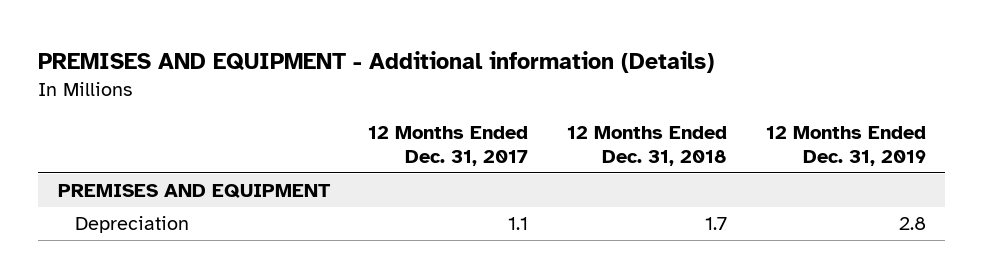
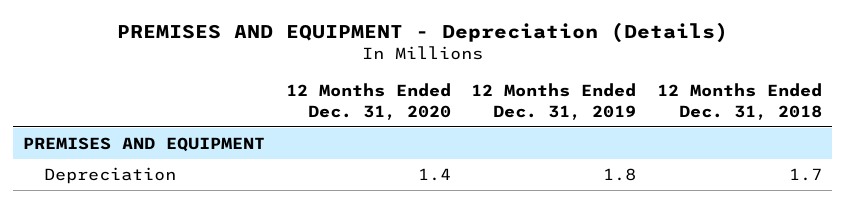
[38,51,715,74] PREMISES AND EQUIPMENT - Additional information (Details) -> [116,21,728,43] PREMISES AND EQUIPMENT - Depreciation (Details)
[368,126,529,167] 12 Months Ended Dec. 31, 2017 -> none
none -> [285,83,451,120] 12 Months Ended Dec. 31, 2020
[898,217,926,231] 2.8 -> [603,168,637,182] 1.8

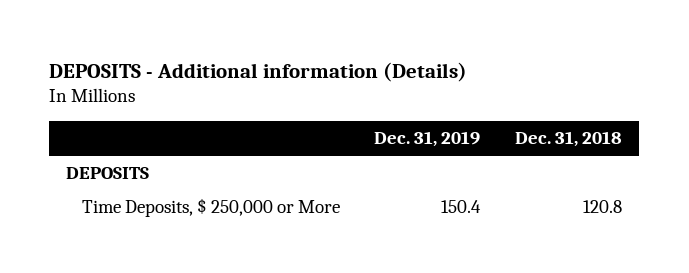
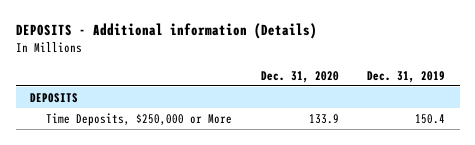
[515,131,623,148] Dec. 31, 2018 -> none
none -> [260,70,339,83] Dec. 31, 2020
[81,198,340,218] Time Deposits, $ 250,000 or More -> [46,112,233,126] Time Deposits, $250,000 or More

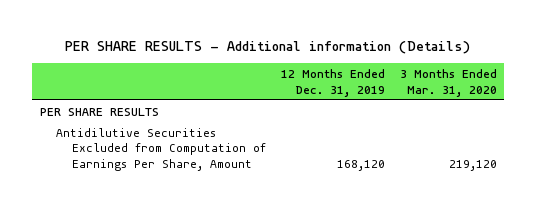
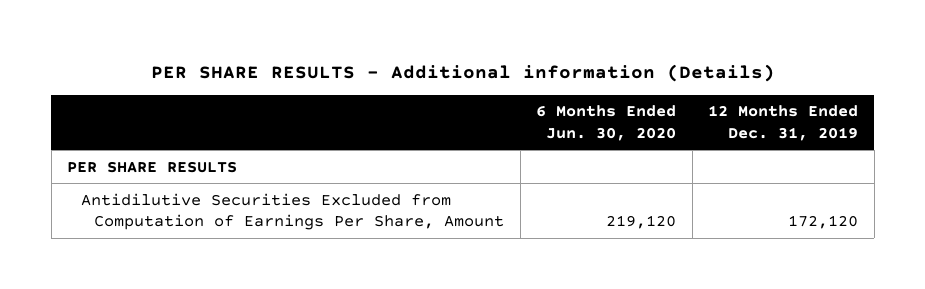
[399,68,497,97] 3 Months Ended Mar. 31, 2020 -> none
none -> [536,105,677,141] 6 Months Ended Jun. 30, 2020
[336,160,385,172] 168,120 -> [788,215,859,230] 172,120

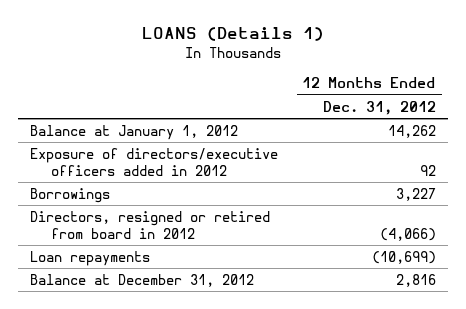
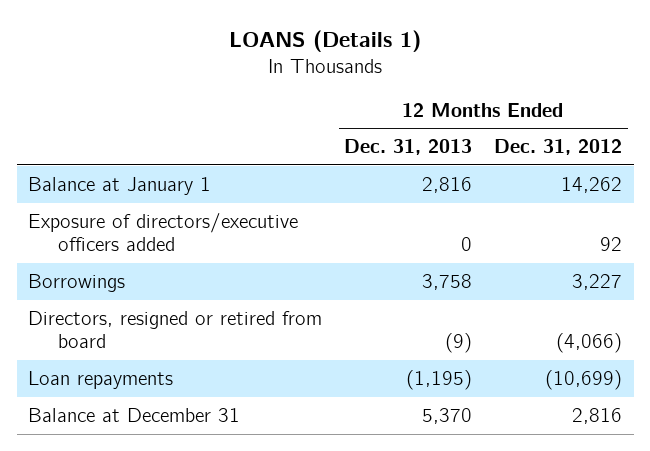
none -> [344,139,473,156] Dec. 31, 2013
[30,124,239,140] Balance at January 1, 2012 -> [27,176,211,195] Balance at January 1
[30,147,279,176] Exposure of directors/executive officers added in 2012 -> [27,212,298,252] Exposure of directors/executive officers added
[30,210,271,239] Directors, resigned or retired from board in 2012 -> [27,310,322,349] Directors, resigned or retired from board
[30,273,255,287] Balance at December 31, 2012 -> [27,407,240,422] Balance at December 31

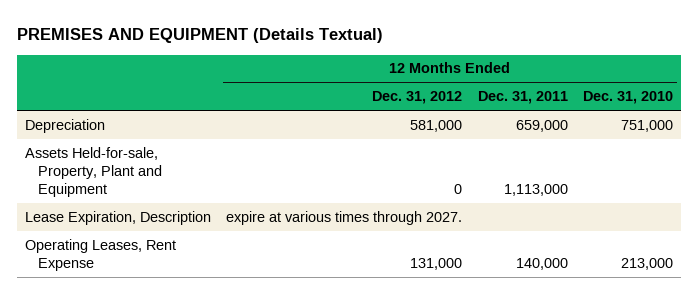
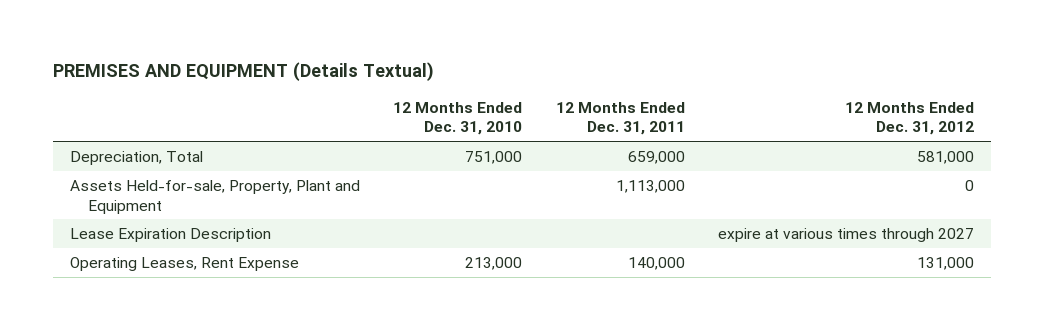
[25,118,106,133] Depreciation -> [69,150,203,165] Depreciation, Total
[25,210,212,225] Lease Expiration, Description -> [69,227,271,242] Lease Expiration Description
[226,210,463,225] expire at various times through 2027. -> [718,227,975,242] expire at various times through 2027

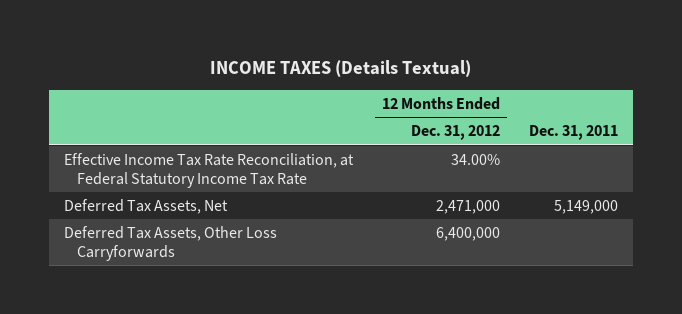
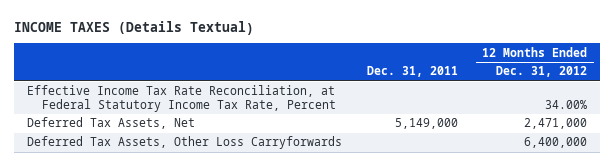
[63,152,354,188] Effective Income Tax Rate Reconciliation, at Federal Statutory Income Tax Rate -> [26,85,337,112] Effective Income Tax Rate Reconciliation, at Federal Statutory Income Tax Rate, Percent

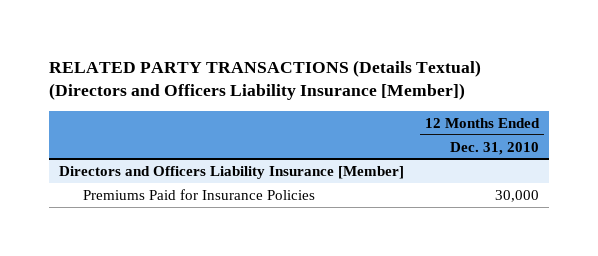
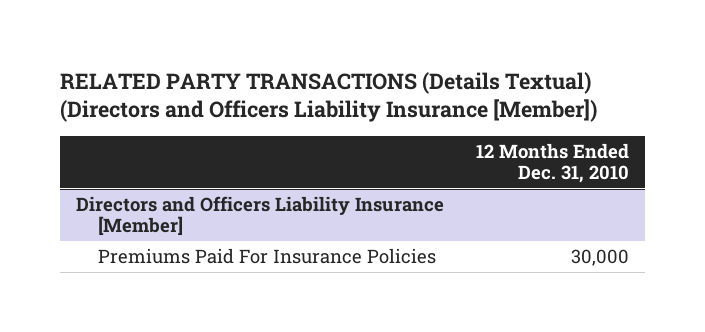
[82,188,315,200] Premiums Paid for Insurance Policies -> [97,247,436,264] Premiums Paid For Insurance Policies

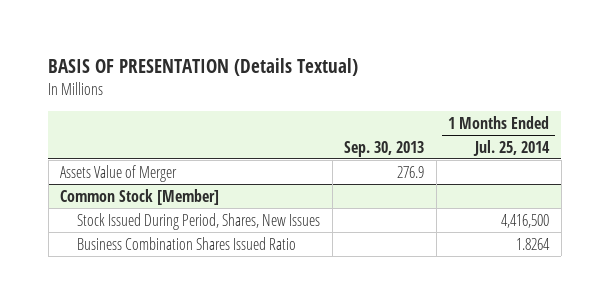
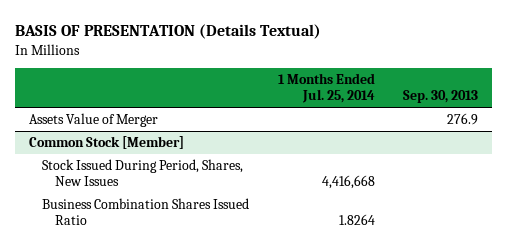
[501,213,550,228] 4,416,500 -> [321,175,375,190] 4,416,668

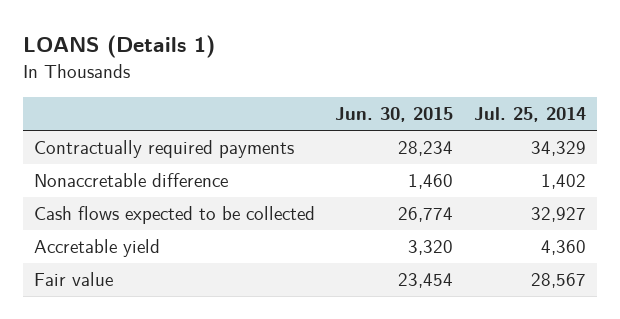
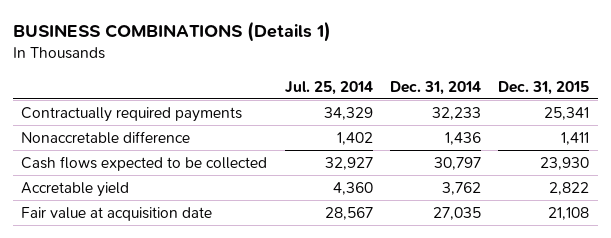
[23,35,216,59] LOANS (Details 1) -> [12,20,331,42] BUSINESS COMBINATIONS (Details 1)
[335,107,454,123] Jun. 30, 2015 -> none
none -> [390,80,482,95] Dec. 31, 2014
none -> [498,80,590,95] Dec. 31, 2015
[33,272,113,287] Fair value -> [21,206,213,221] Fair value at acquisition date

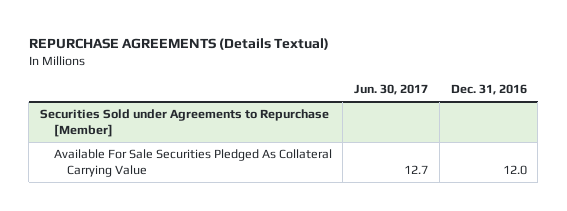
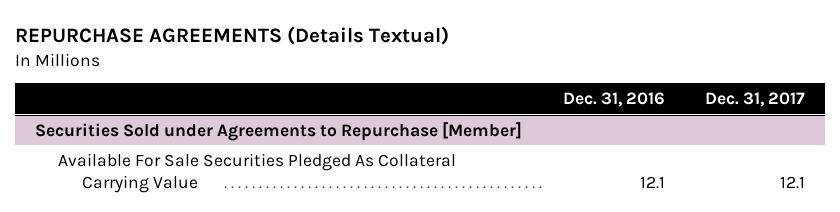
[354,84,429,96] Jun. 30, 2017 -> none
none -> [705,92,806,108] Dec. 31, 2017
[502,164,527,175] 12.0 -> [639,175,665,189] 12.1

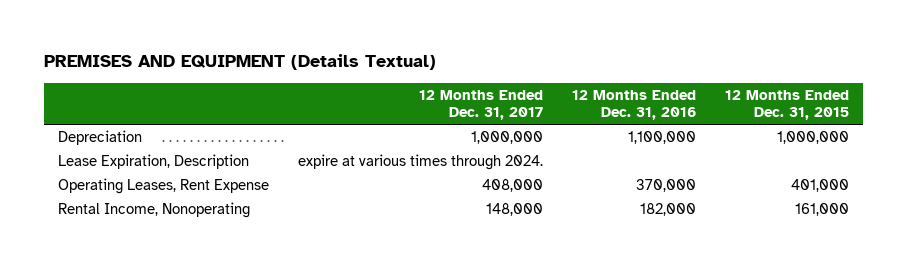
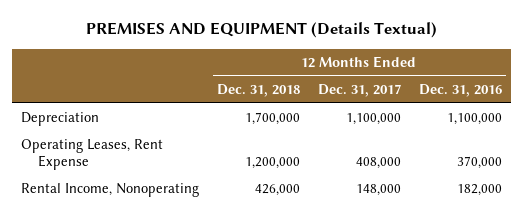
[725,89,850,121] 12 Months Ended Dec. 31, 2015 -> none
none -> [217,83,301,97] Dec. 31, 2018
[58,154,250,170] Lease Expiration, Description -> none
[471,131,544,145] 1,000,000 -> [345,113,401,126] 1,100,000

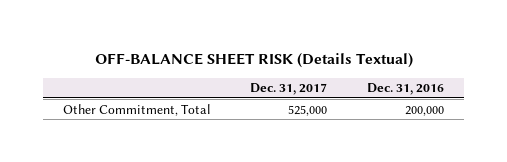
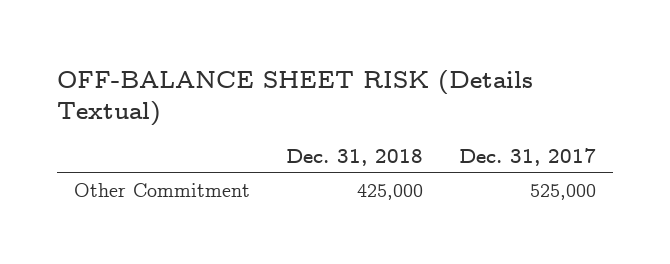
[367,83,445,96] Dec. 31, 2016 -> none
none -> [286,149,424,167] Dec. 31, 2018
[62,103,210,116] Other Commitment, Total -> [74,183,251,198] Other Commitment

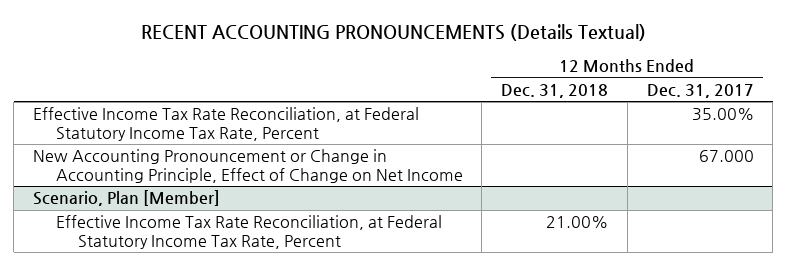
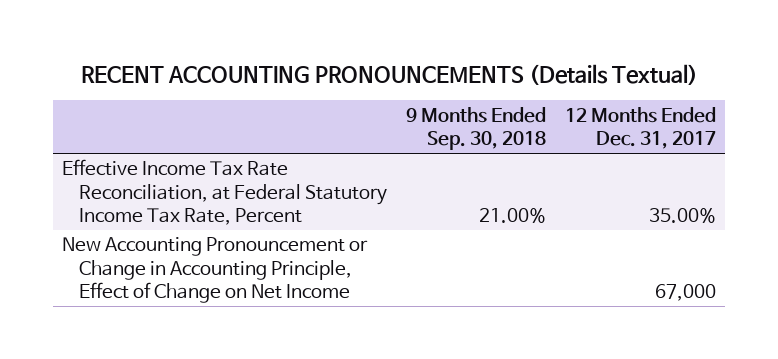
[501,83,609,98] Dec. 31, 2018 -> none
none -> [405,106,546,151] 9 Months Ended Sep. 30, 2018
[33,190,221,207] Scenario, Plan [Member] -> none
[55,215,442,249] Effective Income Tax Rate Reconciliation, at Federal Statutory Income Tax Rate, Percent -> none
[698,150,754,163] 67.000 -> [654,284,716,302] 67,000

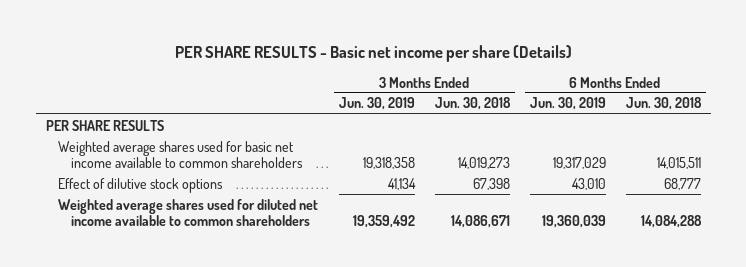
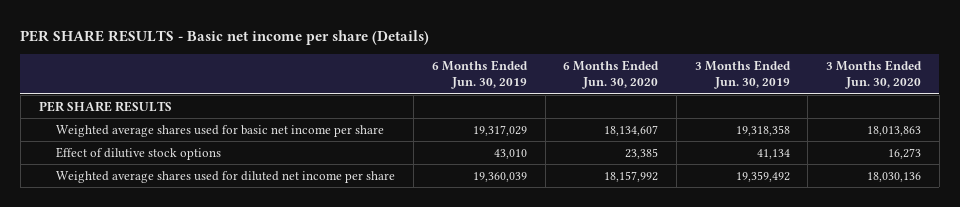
[434,97,511,111] Jun. 30, 2018 -> none
[625,97,702,111] Jun. 30, 2018 -> none
none -> [563,59,660,90] 6 Months Ended Jun. 30, 2020
none -> [825,59,922,90] 3 Months Ended Jun. 30, 2020
[58,140,304,169] Weighted average shares used for basic net income available to common shareholders -> [56,124,385,137] Weighted average shares used for basic net income per share
[58,198,319,227] Weighted average shares used for diluted net income available to common shareholders -> [56,170,396,183] Weighted average shares used for diluted net income per share

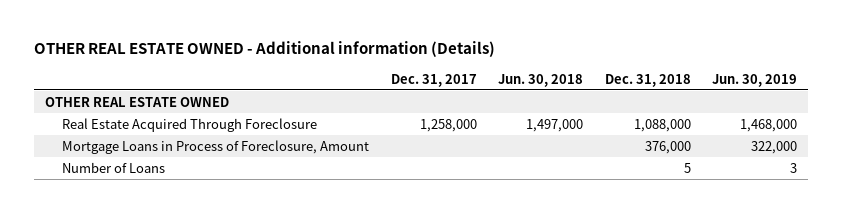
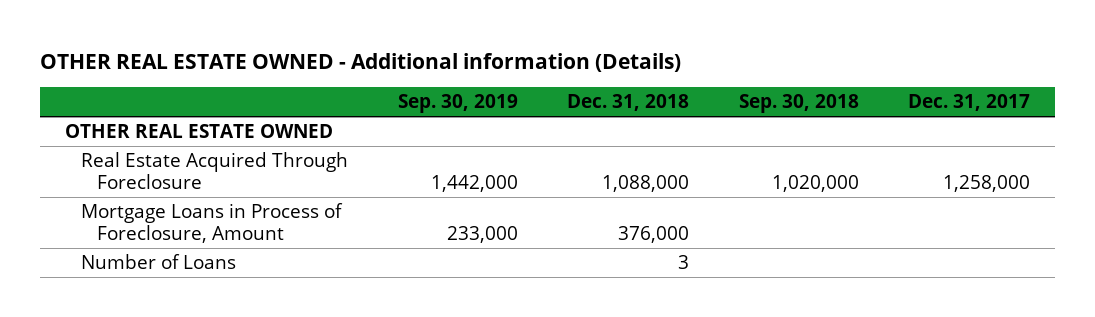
[498,73,584,87] Jun. 30, 2018 -> none
[711,73,797,87] Jun. 30, 2019 -> none
none -> [397,94,518,114] Sep. 30, 2019
none -> [738,94,859,114] Sep. 30, 2018
[683,162,691,173] 5 -> [678,255,690,270] 3

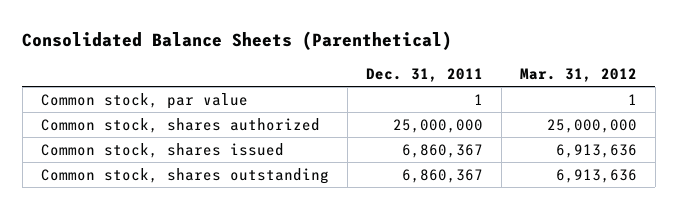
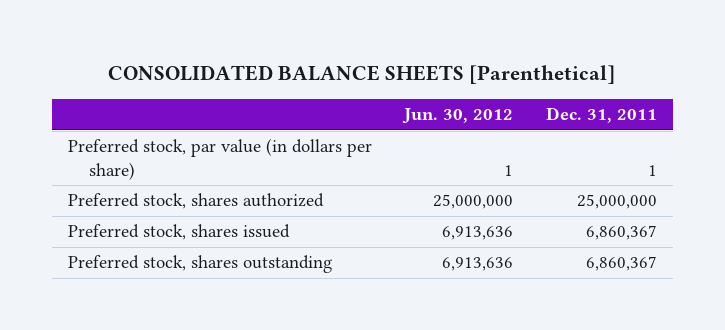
[22,30,453,50] Consolidated Balance Sheets (Parenthetical) -> [108,65,616,85] CONSOLIDATED BALANCE SHEETS [Parenthetical]
[519,67,637,82] Mar. 31, 2012 -> none
none -> [402,108,514,125] Jun. 30, 2012
[40,92,248,109] Common stock, par value -> [68,138,373,180] Preferred stock, par value (in dollars per share)
[40,117,320,133] Common stock, shares authorized -> [68,193,325,210] Preferred stock, shares authorized
[40,142,284,158] Common stock, shares issued -> [68,224,291,241] Preferred stock, shares issued
[40,167,329,184] Common stock, shares outstanding -> [68,255,333,274] Preferred stock, shares outstanding

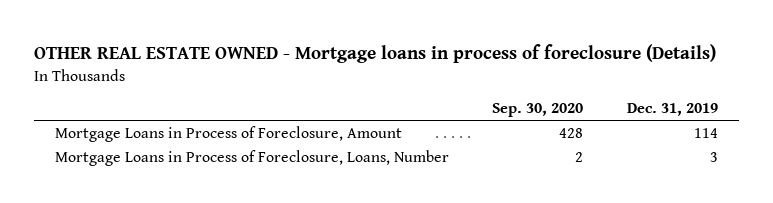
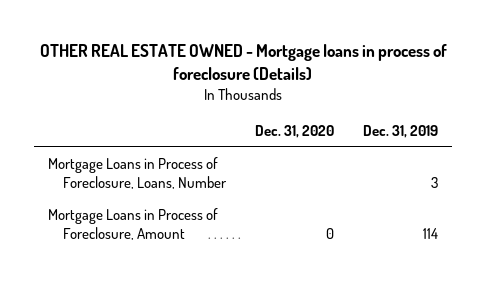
[492,103,584,118] Sep. 30, 2020 -> none
none -> [254,125,334,139] Dec. 31, 2020
[55,125,403,142] Mortgage Loans in Process of Foreclosure, Amount -> [47,208,218,241] Mortgage Loans in Process of Foreclosure, Amount

